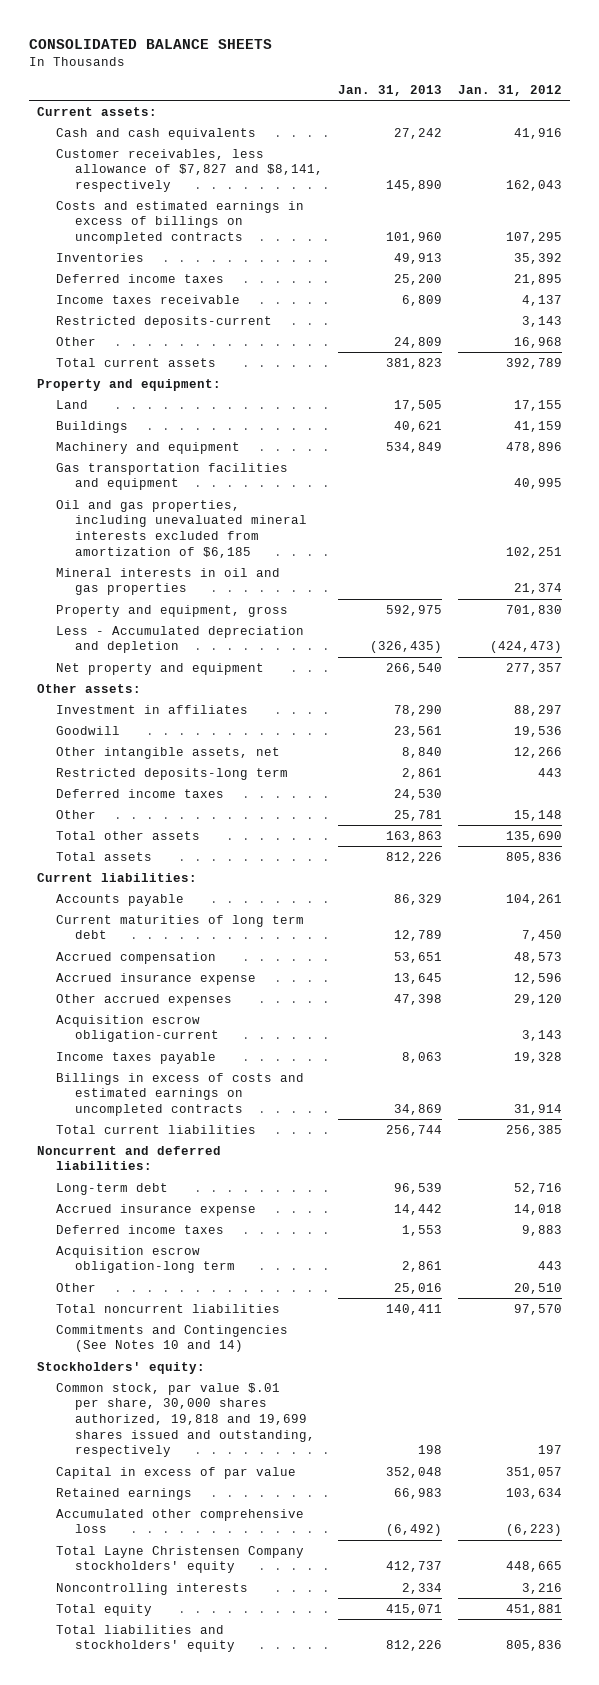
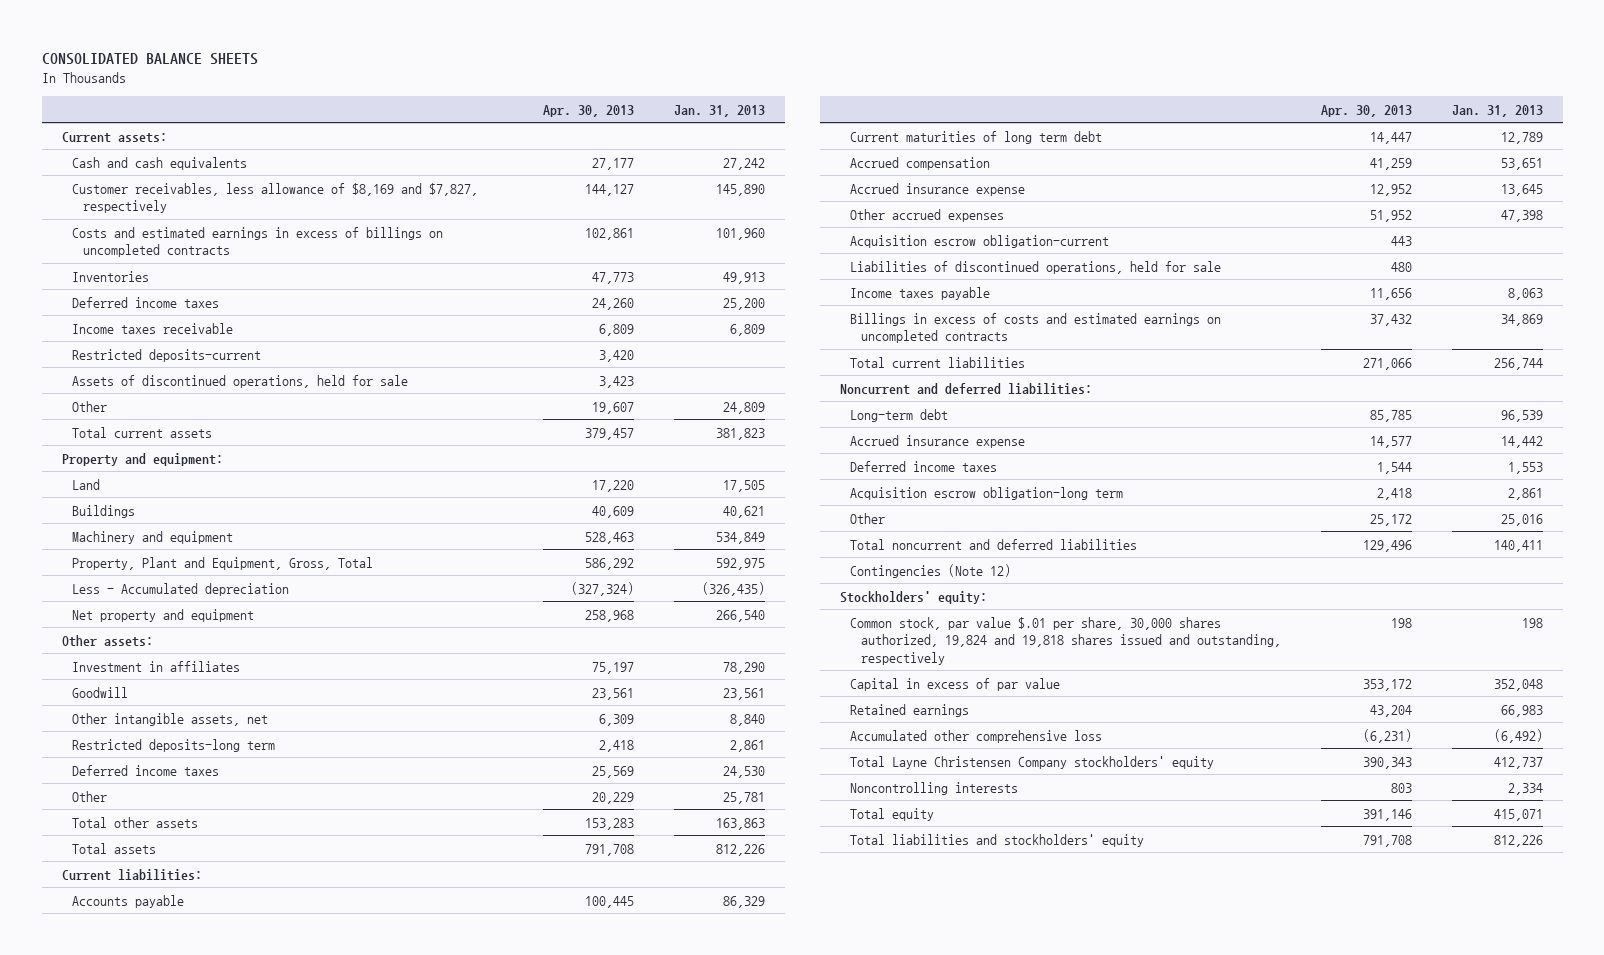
[457,84,562,96] Jan. 31, 2012 -> none
none -> [542,104,634,117] Apr. 30, 2013
[55,148,323,192] Customer receivables, less allowance of $7,827 and $8,141, respectively -> [72,182,479,214] Customer receivables, less allowance of $8,169 and $7,827, respectively
none -> [72,374,409,388] Assets of discontinued operations, held for sale
[55,462,288,491] Gas transportation facilities and equipment -> none
[55,499,307,558] Oil and gas properties, including unevaluated mineral interests excluded from amortization of $6,185 -> none
[55,567,280,596] Mineral interests in oil and gas properties -> none
[55,604,288,617] Property and equipment, gross -> [72,556,374,570] Property, Plant and Equipment, Gross, Total
[55,625,304,654] Less - Accumulated depreciation and depletion -> [72,582,290,596] Less - Accumulated depreciation
none -> [850,260,1222,274] Liabilities of discontinued operations, held for sale
[55,1303,280,1313] Total noncurrent liabilities -> [850,538,1138,550] Total noncurrent and deferred liabilities
[55,1324,288,1353] Commitments and Contingencies (See Notes 10 and 14) -> [850,563,1012,578] Contingencies (Note 12)
[55,1382,315,1458] Common stock, par value $.01 per share, 30,000 shares authorized, 19,818 and 19,699 shares issued and outstanding, respectively -> [850,616,1281,665] Common stock, par value $.01 per share, 30,000 shares authorized, 19,824 and 19,818 shares issued and outstanding, respectively

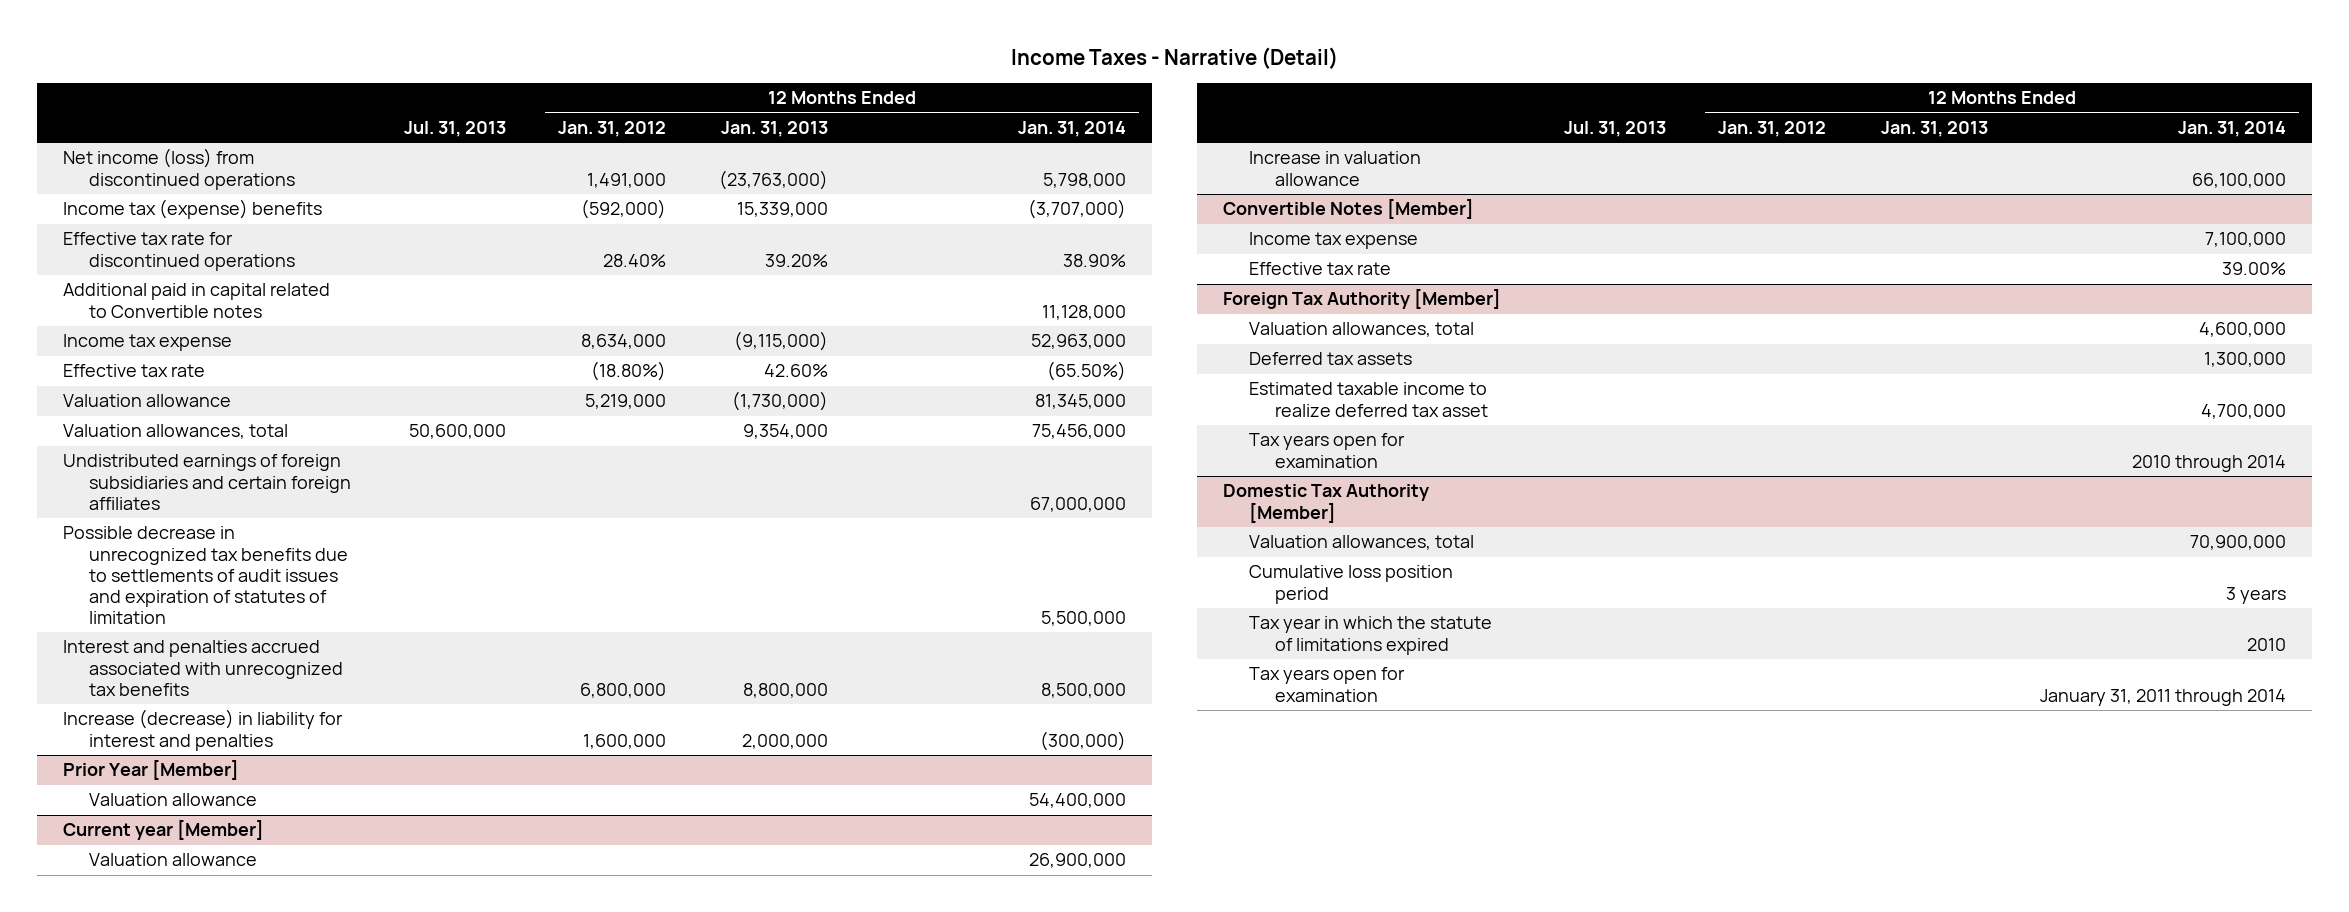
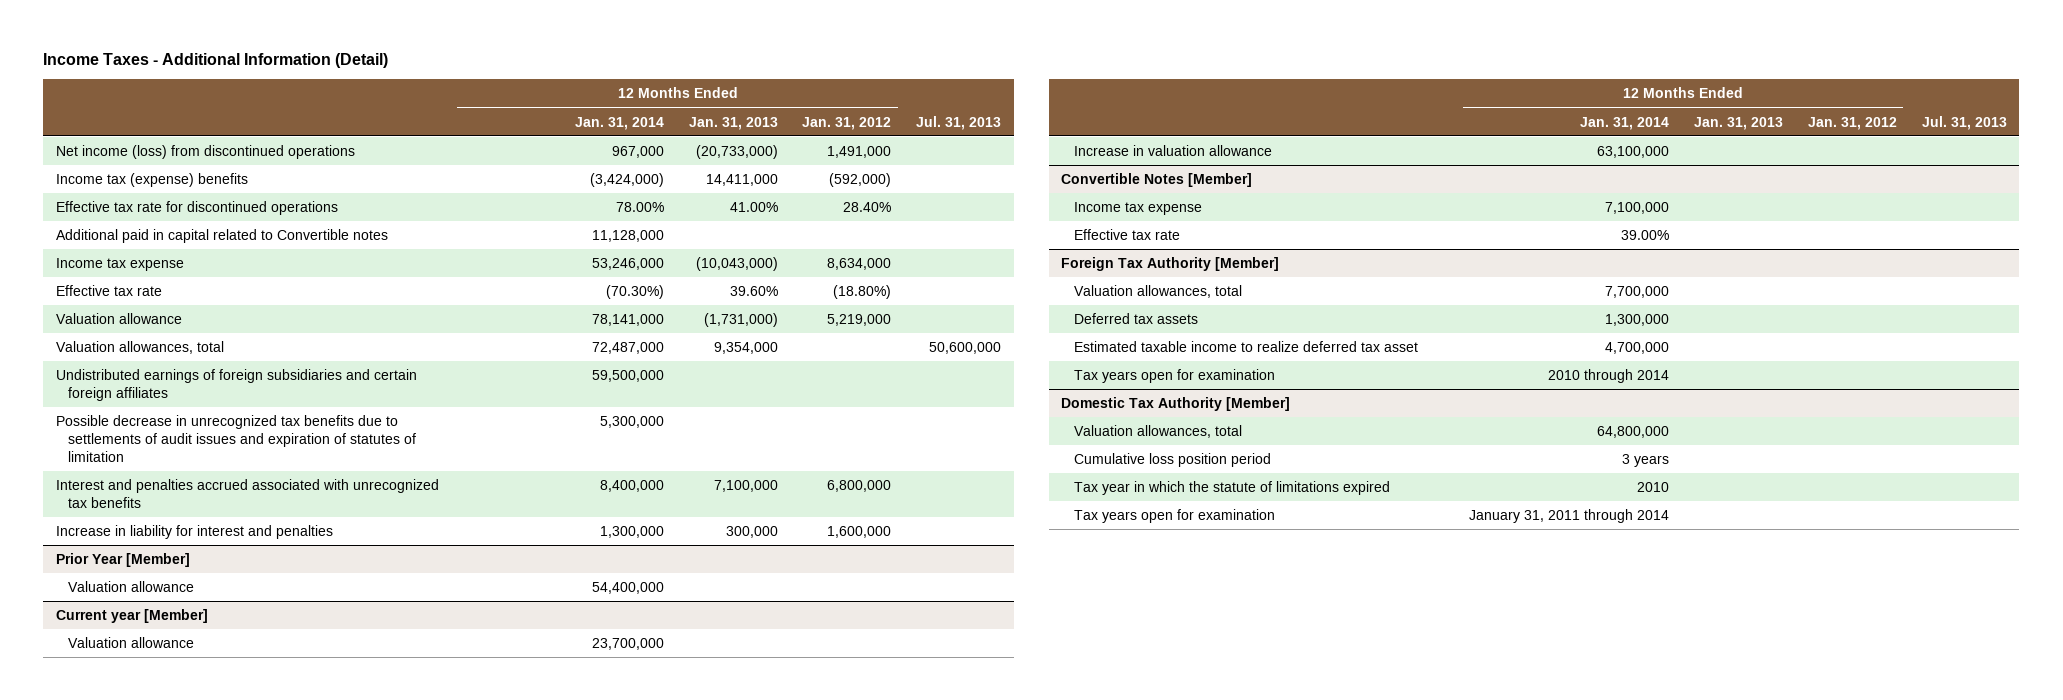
[1010,46,1338,69] Income Taxes - Narrative (Detail) -> [43,53,389,69] Income Taxes - Additional Information (Detail)
[718,169,828,190] (23,763,000) -> [695,144,778,159] (20,733,000)
[1043,172,1127,188] 5,798,000 -> [611,145,664,158] 967,000
[736,202,828,218] 15,339,000 -> [705,173,778,186] 14,411,000
[1028,199,1127,220] (3,707,000) -> [589,172,664,187] (3,424,000)
[764,253,828,267] 39.20% -> [729,201,778,212] 41.00%
[1063,253,1127,267] 38.90% -> [615,201,664,212] 78.00%
[733,331,828,352] (9,115,000) -> [695,256,778,271] (10,043,000)
[1031,334,1127,350] 52,963,000 -> [591,257,664,270] 53,246,000
[763,364,828,378] 42.60% -> [729,285,778,296] 39.60%
[1047,361,1127,382] (65.50%) -> [605,284,664,299] (70.30%)
[731,391,828,412] (1,730,000) -> [703,312,778,327] (1,731,000)
[1035,394,1127,410] 81,345,000 -> [591,313,664,326] 78,141,000
[1032,424,1127,440] 75,456,000 -> [591,341,664,354] 72,487,000
[1030,496,1127,512] 67,000,000 -> [591,369,664,382] 59,500,000
[1041,611,1127,627] 5,500,000 -> [599,415,664,428] 5,300,000
[742,682,828,698] 8,800,000 -> [713,479,778,492] 7,100,000
[1041,682,1127,698] 8,500,000 -> [599,479,664,492] 8,400,000
[63,709,344,751] Increase (decrease) in liability for interest and penalties -> [55,524,333,539] Increase in liability for interest and penalties
[741,733,828,749] 2,000,000 -> [725,525,778,538] 300,000
[1040,730,1127,751] (300,000) -> [599,525,664,538] 1,300,000
[1029,853,1127,869] 26,900,000 -> [591,637,664,650] 23,700,000
[2192,172,2287,188] 66,100,000 -> [1597,145,1670,158] 63,100,000
[2199,322,2287,338] 4,600,000 -> [1605,285,1670,298] 7,700,000
[2190,535,2287,551] 70,900,000 -> [1597,425,1670,438] 64,800,000

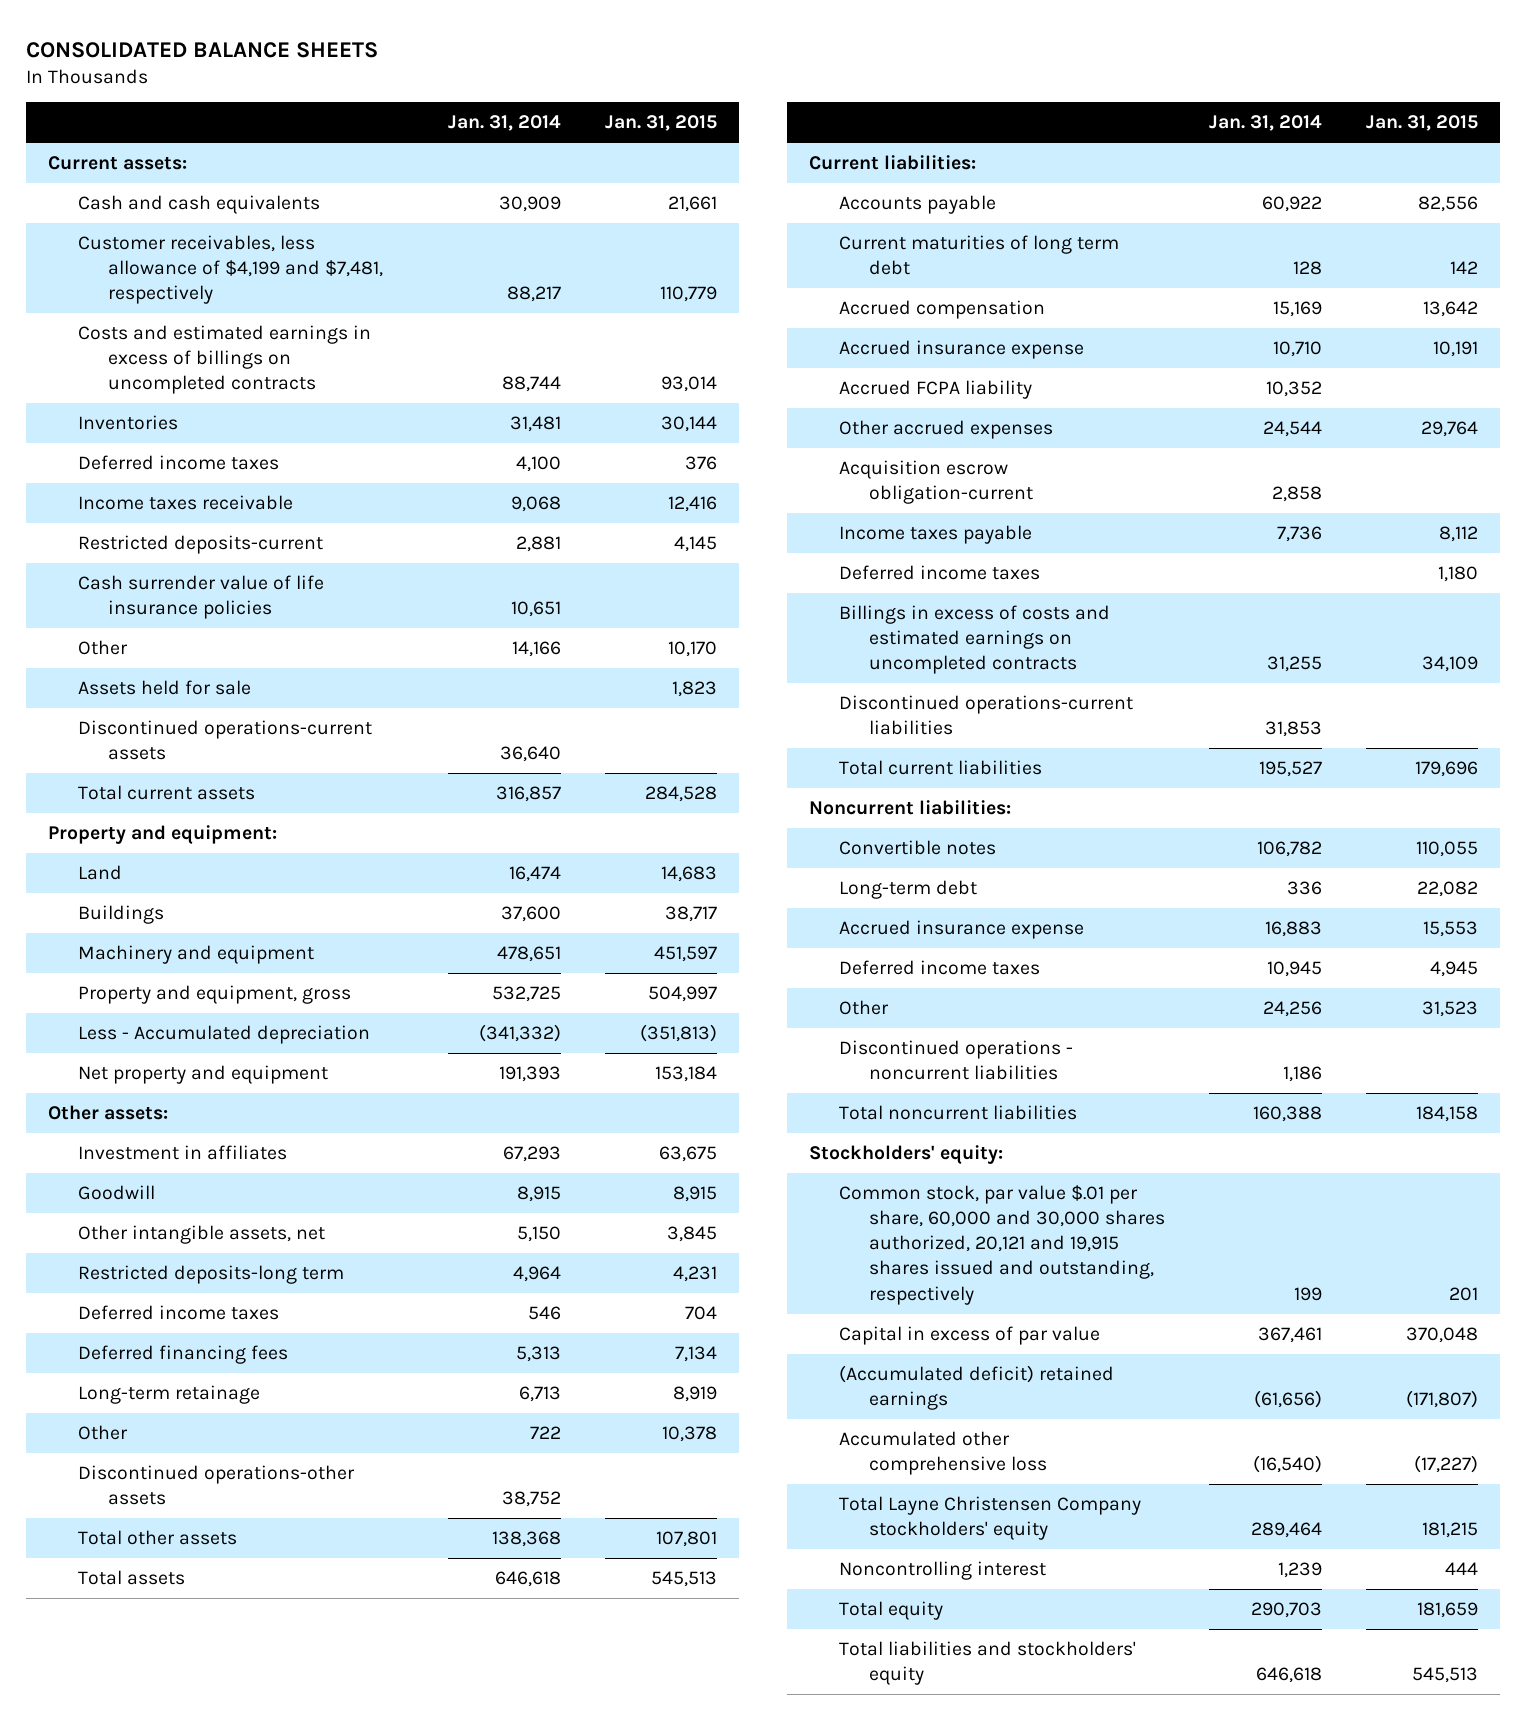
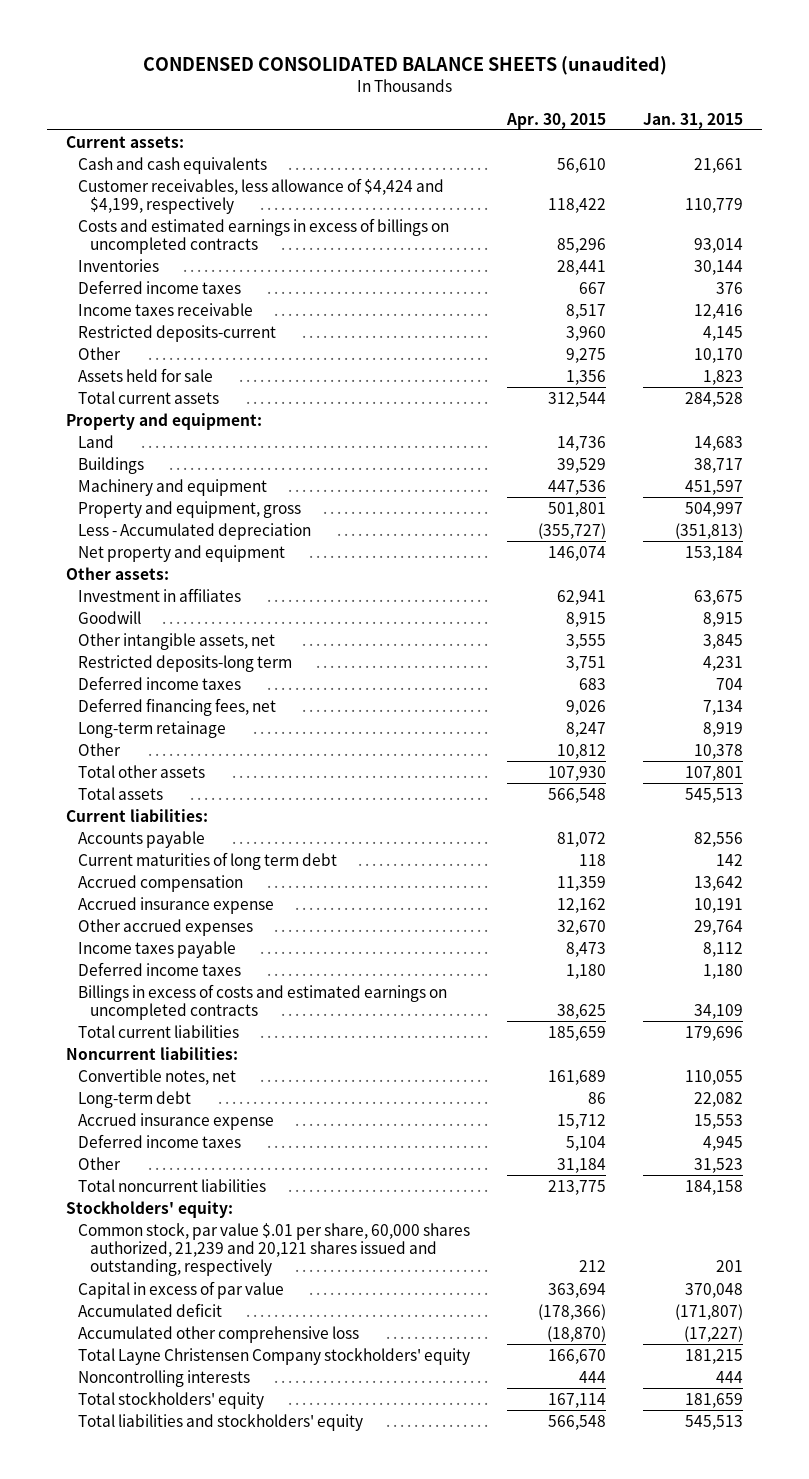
[26,41,379,58] CONSOLIDATED BALANCE SHEETS -> [142,56,667,76] CONDENSED CONSOLIDATED BALANCE SHEETS (unaudited)
[447,115,561,132] Jan. 31, 2014 -> none
none -> [506,112,607,129] Apr. 30, 2015
[78,235,383,305] Customer receivables, less allowance of $4,199 and $7,481, respectively -> [77,177,444,215] Customer receivables, less allowance of $4,424 and $4,199, respectively
[78,575,325,620] Cash surrender value of life insurance policies -> none
[78,720,373,761] Discontinued operations-current assets -> none
[78,1345,289,1365] Deferred financing fees -> [77,697,276,716] Deferred financing fees, net
[78,1465,356,1506] Discontinued operations-other assets -> none
[839,380,1033,400] Accrued FCPA liability -> none
[839,460,1033,505] Acquisition escrow obligation-current -> none
[839,695,1134,736] Discontinued operations-current liabilities -> none
[839,840,997,856] Convertible notes -> [77,1068,236,1085] Convertible notes, net
[839,1040,1074,1081] Discontinued operations - noncurrent liabilities -> none
[839,1185,1165,1305] Common stock, par value $.01 per share, 60,000 and 30,000 shares authorized, 20,121 and 19,915 shares issued and outstanding, respectively -> [77,1222,470,1277] Common stock, par value $.01 per share, 60,000 shares authorized, 21,239 and 20,121 shares issued and outstanding, respectively
[839,1365,1115,1411] (Accumulated deficit) retained earnings -> [77,1302,222,1317] Accumulated deficit
[839,1561,1047,1581] Noncontrolling interest -> [77,1369,250,1387] Noncontrolling interests
[839,1601,944,1621] Total equity -> [77,1391,264,1409] Total stockholders' equity

